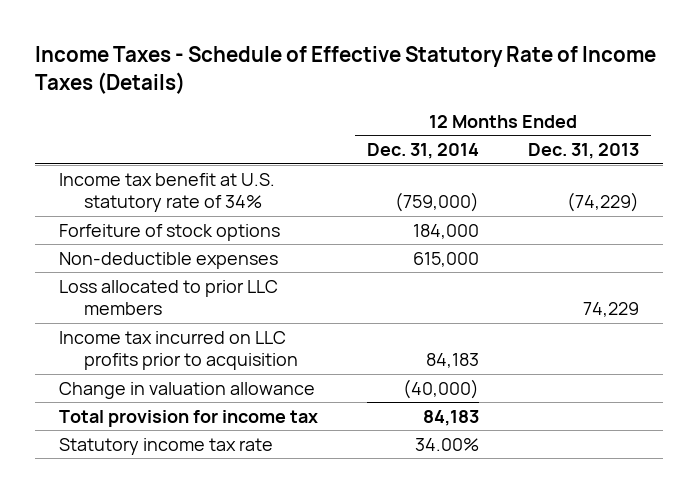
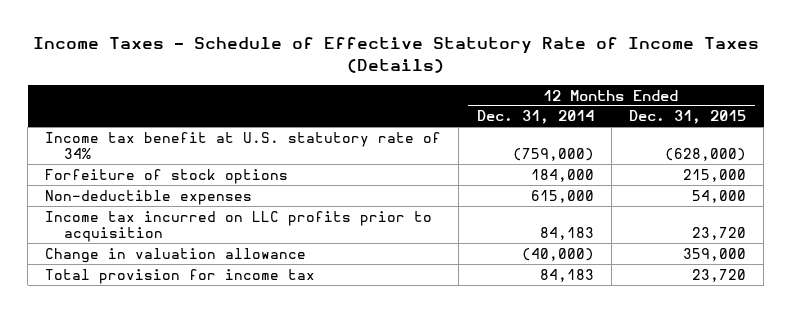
[527,143,639,160] Dec. 31, 2013 -> none
none -> [629,110,747,125] Dec. 31, 2015
[59,279,279,316] Loss allocated to prior LLC members -> none
[59,437,274,455] Statutory income tax rate -> none

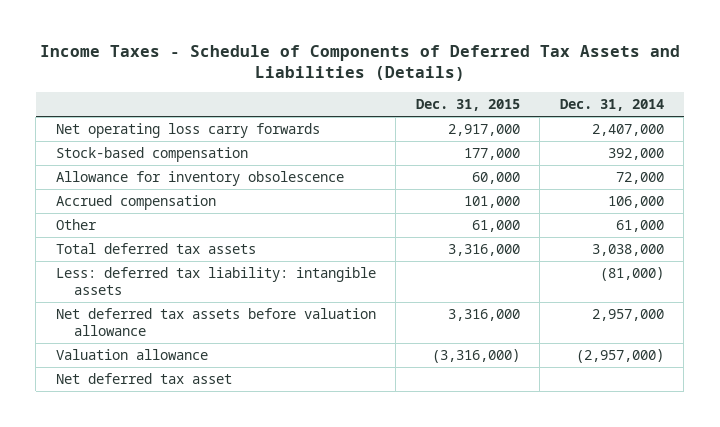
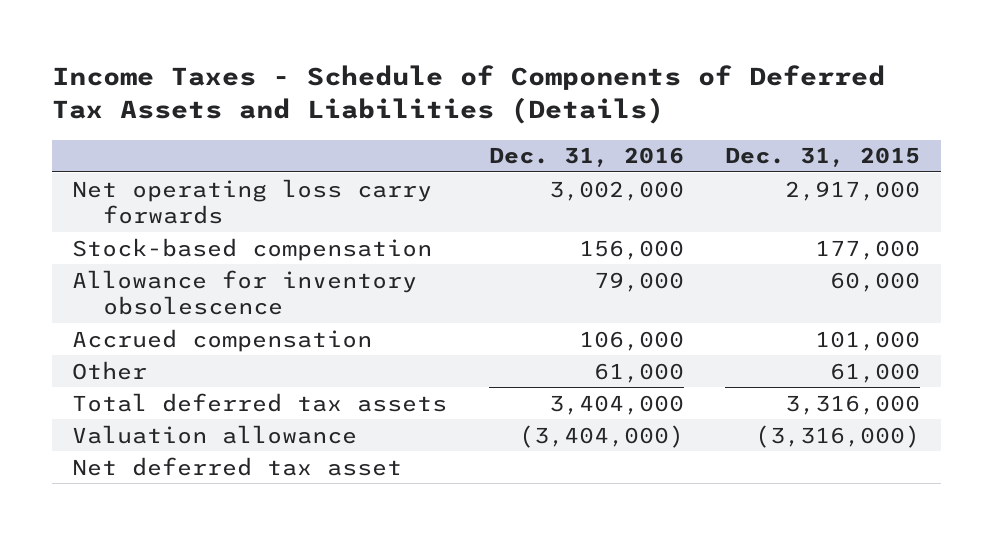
[559,99,664,112] Dec. 31, 2014 -> none
none -> [488,147,684,168] Dec. 31, 2016
[55,266,376,295] Less: deferred tax liability: intangible assets -> none
[55,307,376,336] Net deferred tax assets before valuation allowance -> none

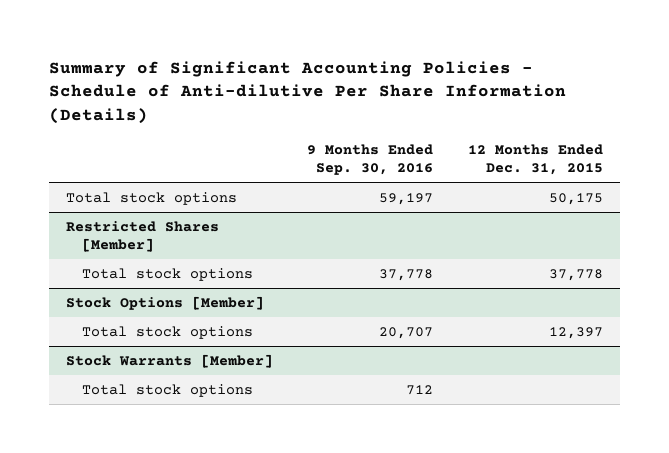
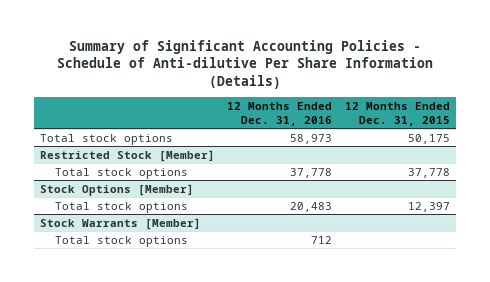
[307,143,434,176] 9 Months Ended Sep. 30, 2016 -> none
none -> [227,101,333,126] 12 Months Ended Dec. 31, 2016
[66,220,220,253] Restricted Shares [Member] -> [39,149,215,162] Restricted Stock [Member]

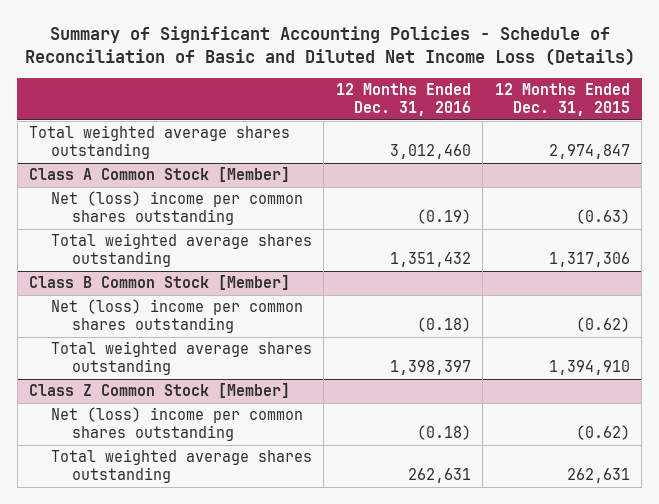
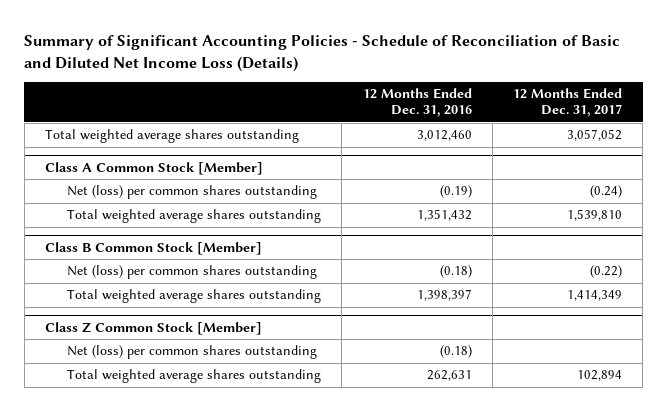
[494,83,630,117] 12 Months Ended Dec. 31, 2015 -> none
none -> [513,88,623,118] 12 Months Ended Dec. 31, 2017
[50,191,303,226] Net (loss) income per common shares outstanding -> [66,185,317,200] Net (loss) per common shares outstanding
[50,299,303,334] Net (loss) income per common shares outstanding -> [66,265,317,280] Net (loss) per common shares outstanding
[50,407,303,442] Net (loss) income per common shares outstanding -> [66,345,317,360] Net (loss) per common shares outstanding

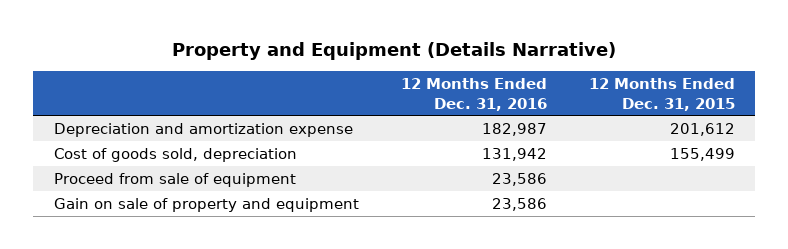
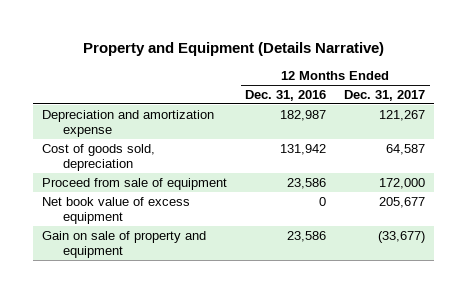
[588,78,735,111] 12 Months Ended Dec. 31, 2015 -> none
none -> [344,89,426,101] Dec. 31, 2017
none -> [42,196,191,224] Net book value of excess equipment

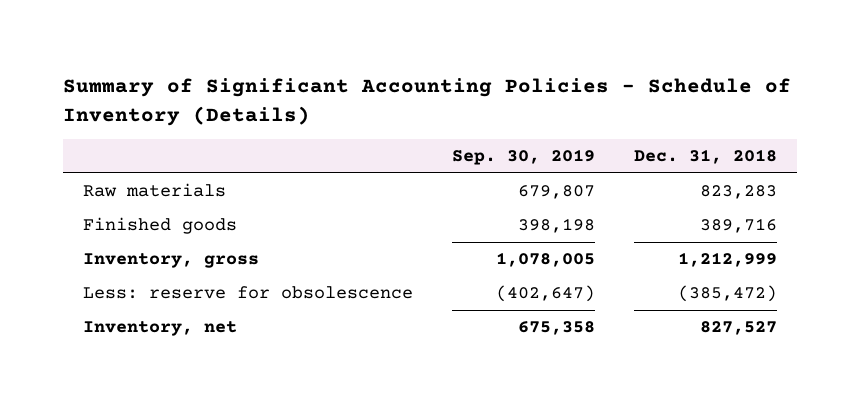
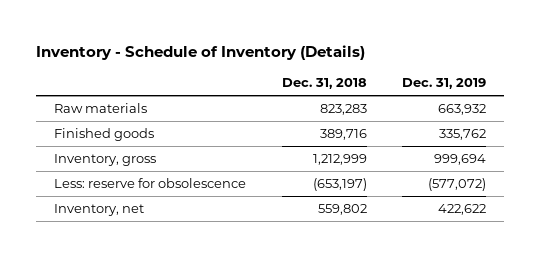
[63,77,792,126] Summary of Significant Accounting Policies - Schedule of Inventory (Details) -> [36,44,366,60] Inventory - Schedule of Inventory (Details)
[451,149,595,166] Sep. 30, 2019 -> none
none -> [402,78,487,90] Dec. 31, 2019
[678,285,778,303] (385,472) -> [312,178,367,192] (653,197)
[700,321,778,336] 827,527 -> [317,204,367,216] 559,802

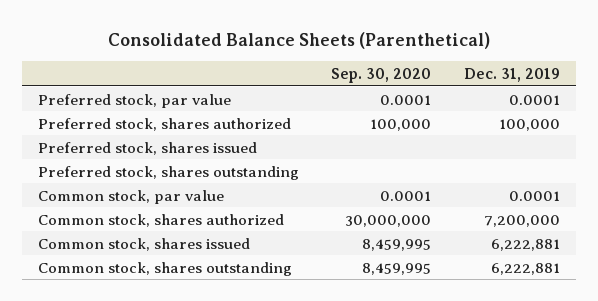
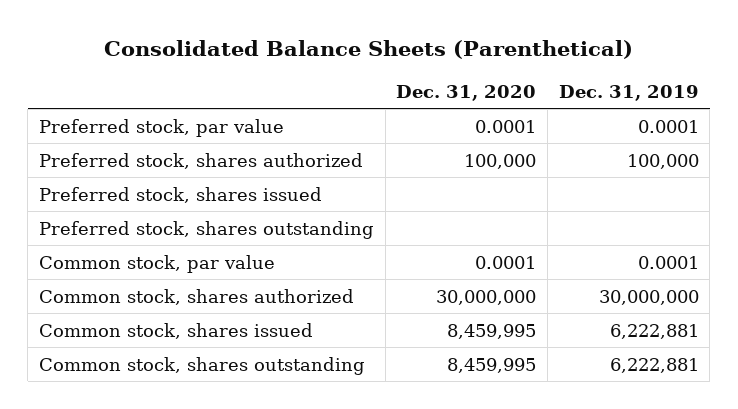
[331,67,432,83] Sep. 30, 2020 -> none
none -> [396,84,537,101] Dec. 31, 2020
[483,214,560,227] 7,200,000 -> [598,289,699,305] 30,000,000

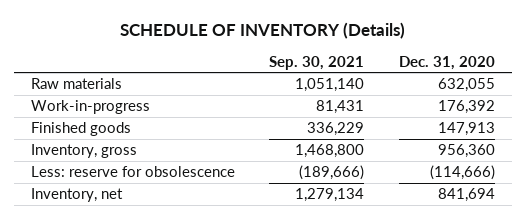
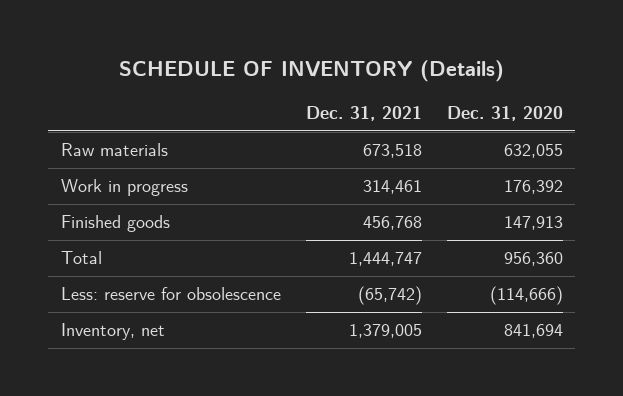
[269,55,365,70] Sep. 30, 2021 -> none
none -> [305,105,422,121] Dec. 31, 2021
[31,100,151,115] Work-in-progress -> [60,179,188,197] Work in progress
[31,144,138,159] Inventory, gross -> [60,251,102,265] Total

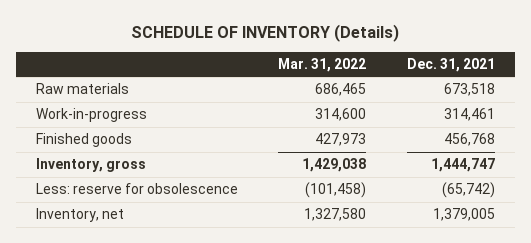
[446,105,563,121] Dec. 31, 2020 -> none
none -> [278,58,367,73] Mar. 31, 2022
[60,179,188,197] Work in progress -> [35,108,147,123] Work-in-progress
[60,251,102,265] Total -> [35,158,146,173] Inventory, gross

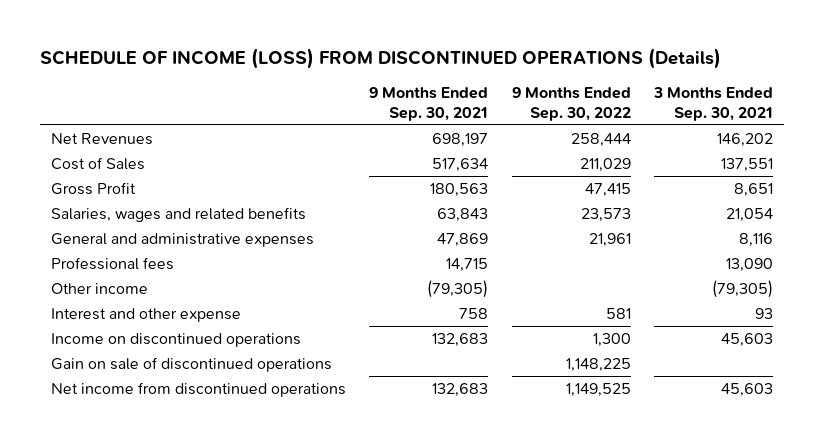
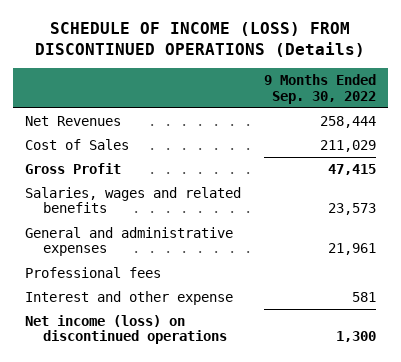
[369,86,489,121] 9 Months Ended Sep. 30, 2021 -> none
[652,86,773,121] 3 Months Ended Sep. 30, 2021 -> none
[51,282,149,294] Other income -> none
[51,356,333,372] Gain on sale of discontinued operations -> none
[51,381,347,397] Net income from discontinued operations -> none
[51,332,302,347] Income on discontinued operations -> [24,314,227,345] Net income (loss) on discontinued operations

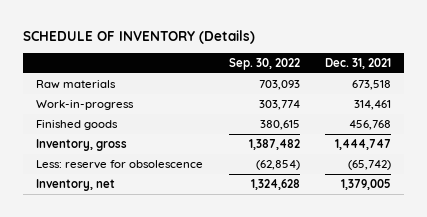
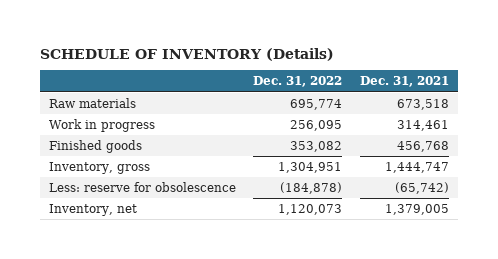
[228,57,300,70] Sep. 30, 2022 -> none
none -> [253,76,343,88] Dec. 31, 2022
[35,100,134,111] Work-in-progress -> [48,118,155,132] Work in progress

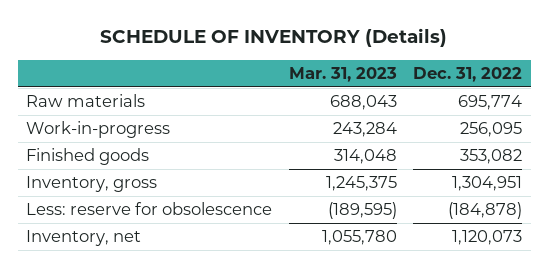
[359,76,449,88] Dec. 31, 2021 -> none
none -> [288,66,397,82] Mar. 31, 2023
[48,118,155,132] Work in progress -> [26,121,171,139] Work-in-progress

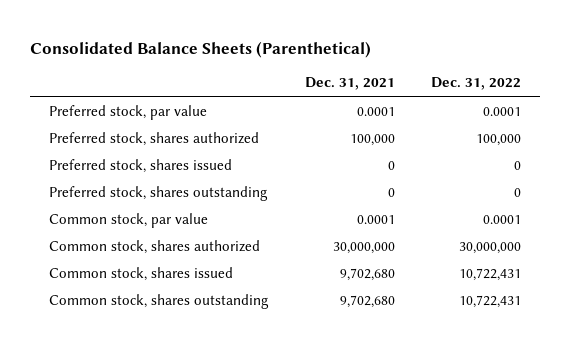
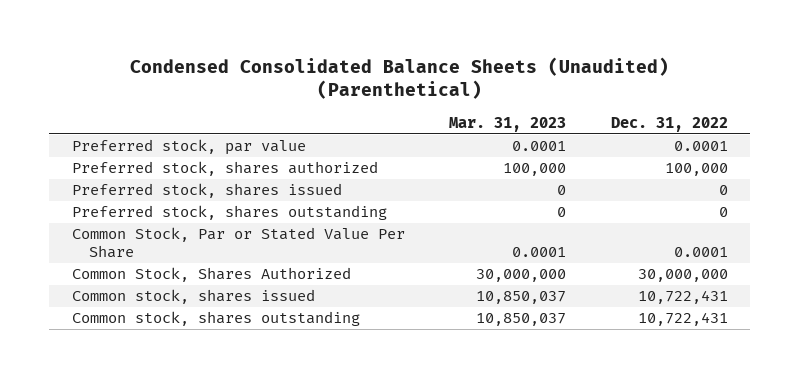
[30,40,372,58] Consolidated Balance Sheets (Parenthetical) -> [129,56,669,100] Condensed Consolidated Balance Sheets (Unaudited) (Parenthetical)
[304,77,395,91] Dec. 31, 2021 -> none
none -> [449,116,567,132] Mar. 31, 2023
[48,212,208,228] Common stock, par value -> [71,227,405,258] Common Stock, Par or Stated Value Per Share
[48,239,260,254] Common stock, shares authorized -> [71,267,351,283] Common Stock, Shares Authorized

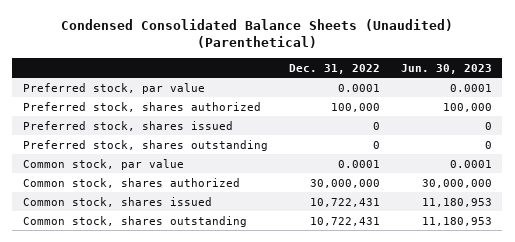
[449,116,567,132] Mar. 31, 2023 -> none
none -> [400,63,492,74] Jun. 30, 2023
[71,227,405,258] Common Stock, Par or Stated Value Per Share -> [22,158,184,170] Common stock, par value
[71,267,351,283] Common Stock, Shares Authorized -> [22,177,240,188] Common stock, shares authorized

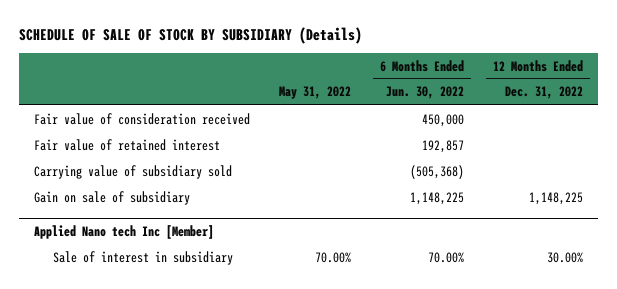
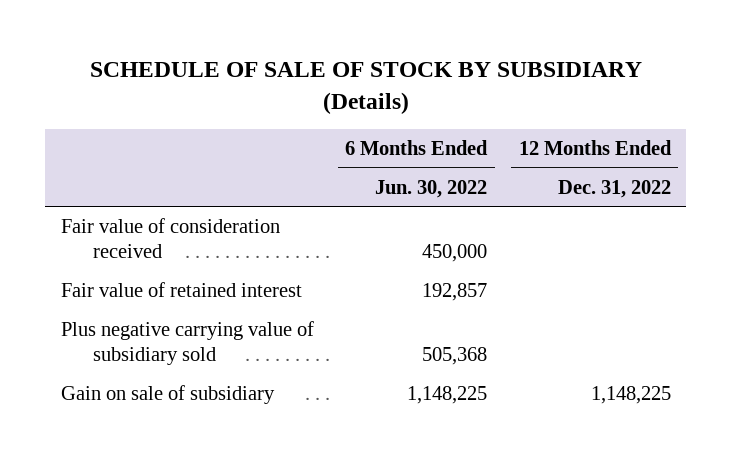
[278,86,351,100] May 31, 2022 -> none
[33,164,232,179] Carrying value of subsidiary sold -> [61,320,315,366] Plus negative carrying value of subsidiary sold
[409,164,464,179] (505,368) -> [422,347,488,366] 505,368
[33,224,214,239] Applied Nano tech Inc [Member] -> none
[53,250,234,265] Sale of interest in subsidiary -> none

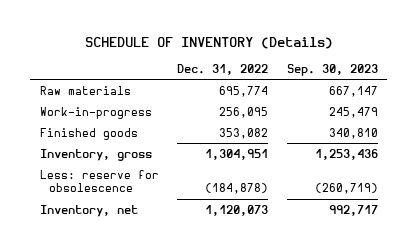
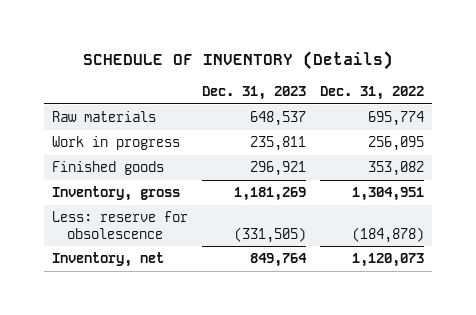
[286,63,378,76] Sep. 30, 2023 -> none
none -> [201,86,306,101] Dec. 31, 2023
[39,106,152,119] Work-in-progress -> [51,136,180,151] Work in progress

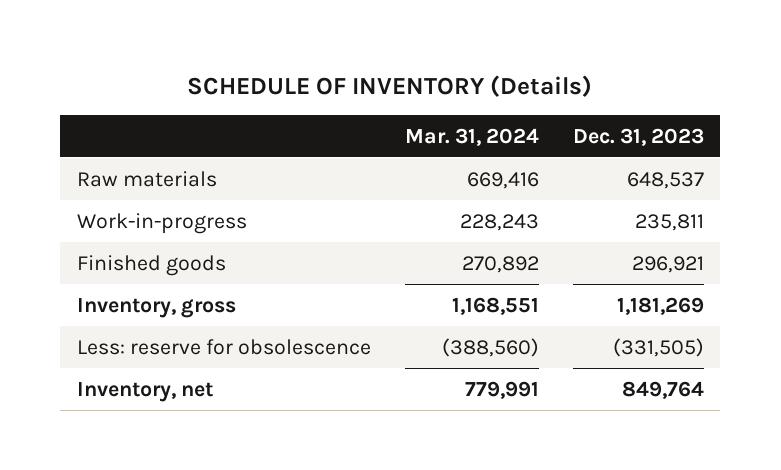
[320,86,425,101] Dec. 31, 2022 -> none
none -> [404,127,539,146] Mar. 31, 2024
[51,136,180,151] Work in progress -> [77,212,248,234] Work-in-progress

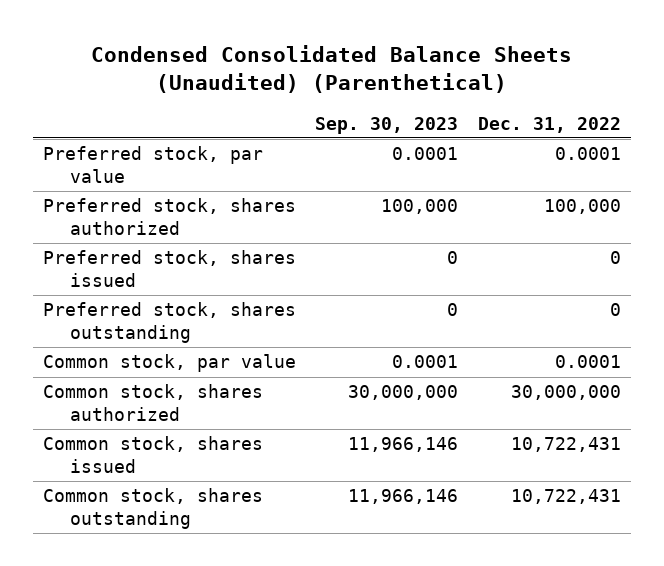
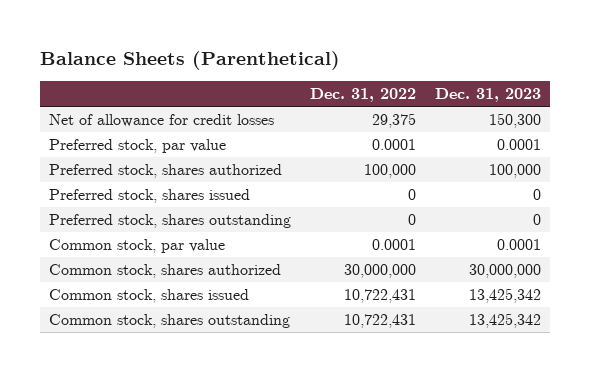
[90,44,572,93] Condensed Consolidated Balance Sheets (Unaudited) (Parenthetical) -> [40,51,341,71] Balance Sheets (Parenthetical)
[315,116,459,134] Sep. 30, 2023 -> none
none -> [434,88,541,103] Dec. 31, 2023
none -> [49,113,275,127] Net of allowance for credit losses

